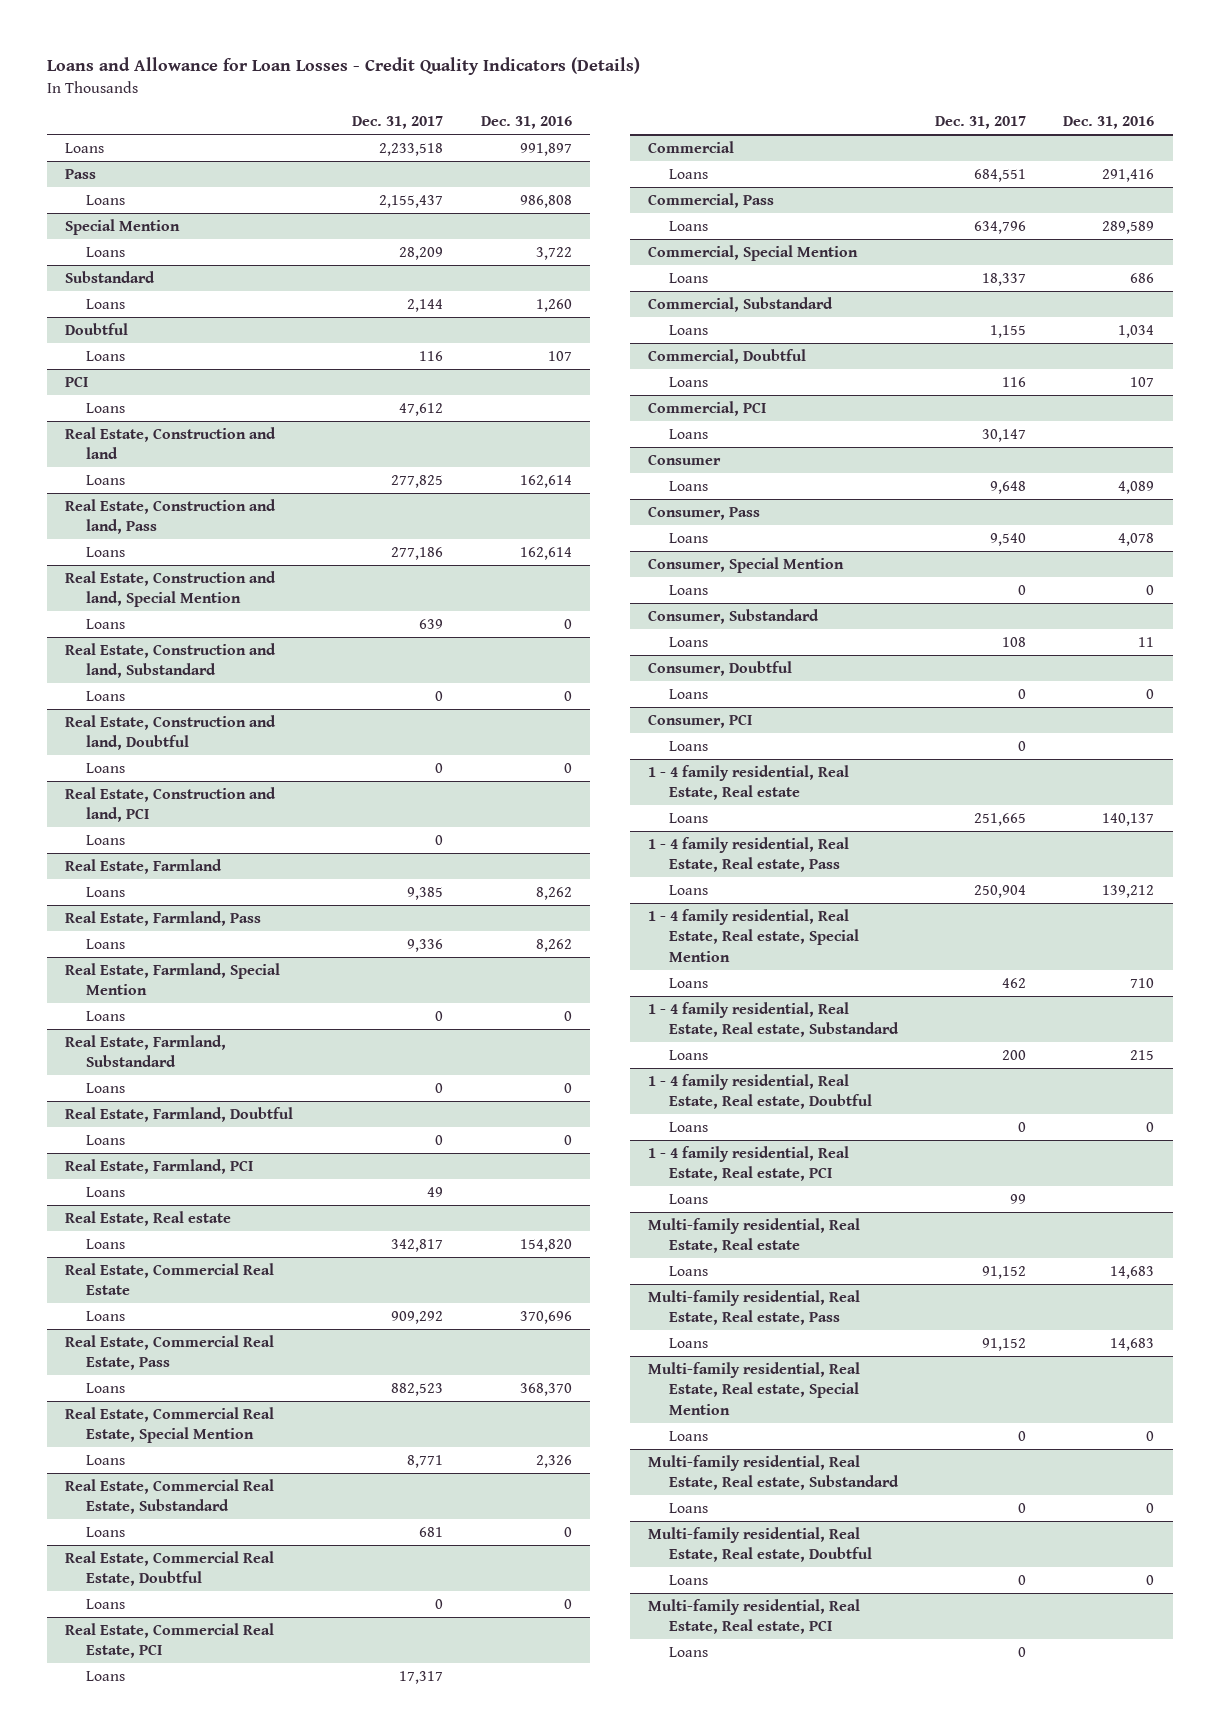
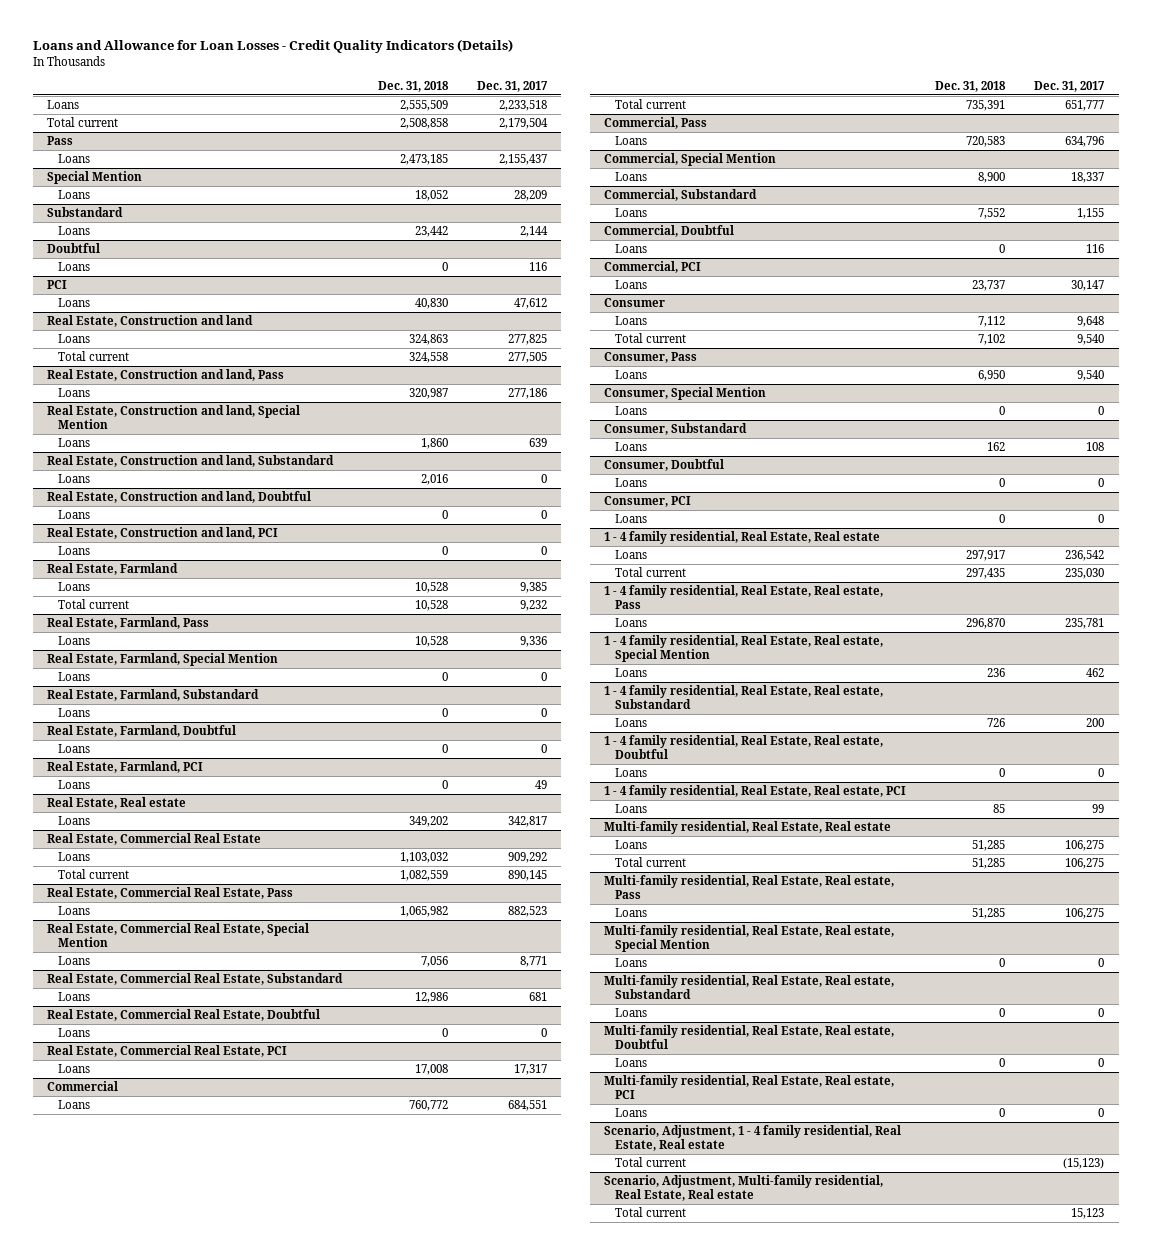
[480,116,572,130] Dec. 31, 2016 -> none
none -> [377,80,449,92] Dec. 31, 2018
none -> [46,117,118,128] Total current
none -> [58,351,130,362] Total current
none -> [58,599,130,610] Total current
none -> [58,869,130,880] Total current
none -> [615,99,687,110] Total current
none -> [615,333,687,344] Total current
[974,812,1027,826] 251,665 -> [1065,550,1105,562] 236,542
none -> [615,567,687,578] Total current
[974,884,1027,898] 250,904 -> [1065,618,1105,630] 235,781
[982,1265,1027,1279] 91,152 -> [1065,840,1105,852] 106,275
none -> [615,857,687,868] Total current
[982,1337,1027,1351] 91,152 -> [1065,908,1105,920] 106,275
none -> [604,1125,902,1151] Scenario, Adjustment, 1 - 4 family residential, Real Estate, Real estate
none -> [615,1157,687,1168] Total current
none -> [604,1175,884,1201] Scenario, Adjustment, Multi-family residential, Real Estate, Real estate
none -> [615,1207,687,1218] Total current

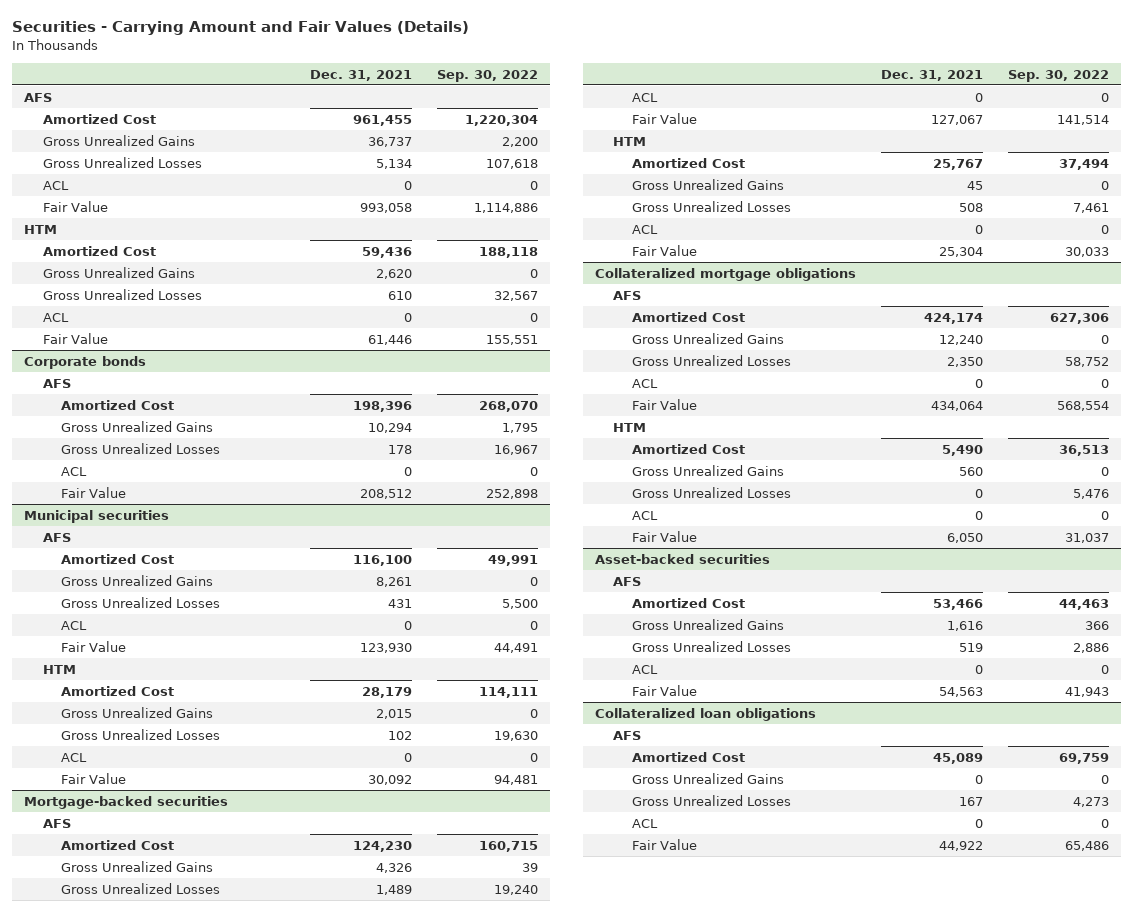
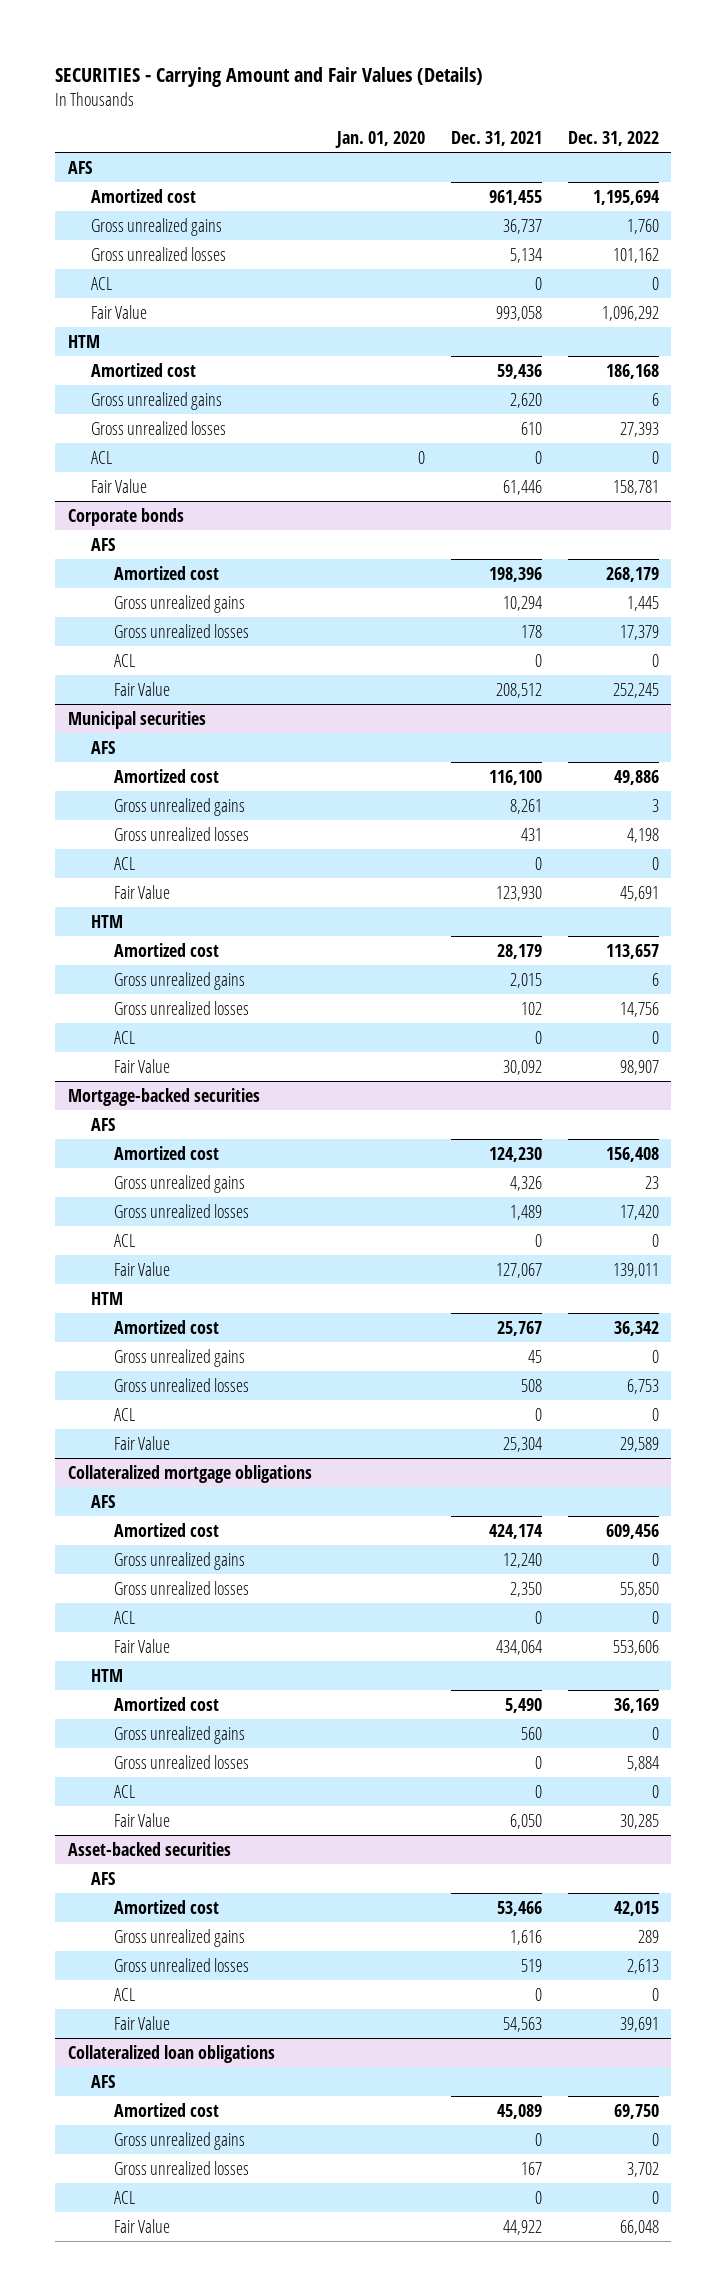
[11,21,469,36] Securities - Carrying Amount and Fair Values (Details) -> [54,66,483,87] SECURITIES - Carrying Amount and Fair Values (Details)
[436,69,538,82] Sep. 30, 2022 -> none
none -> [335,130,426,148] Jan. 01, 2020
none -> [567,130,659,146] Dec. 31, 2022
[42,113,156,124] Amortized Cost -> [90,188,196,203] Amortized cost
[42,134,195,146] Gross Unrealized Gains -> [90,217,222,236] Gross unrealized gains
[42,156,202,168] Gross Unrealized Losses -> [90,246,226,261] Gross unrealized losses
[42,245,156,256] Amortized Cost -> [90,362,196,377] Amortized cost
[42,266,195,278] Gross Unrealized Gains -> [90,391,222,410] Gross unrealized gains
[42,288,202,300] Gross Unrealized Losses -> [90,420,226,435] Gross unrealized losses
[60,399,174,410] Amortized Cost -> [113,565,219,580] Amortized cost
[60,420,213,432] Gross Unrealized Gains -> [113,594,245,613] Gross unrealized gains
[60,442,220,454] Gross Unrealized Losses -> [113,623,249,638] Gross unrealized losses
[60,553,174,564] Amortized Cost -> [113,768,219,783] Amortized cost
[60,574,213,586] Gross Unrealized Gains -> [113,797,245,816] Gross unrealized gains
[60,596,220,608] Gross Unrealized Losses -> [113,826,249,841] Gross unrealized losses
[60,685,174,696] Amortized Cost -> [113,942,219,957] Amortized cost
[60,706,213,718] Gross Unrealized Gains -> [113,971,245,990] Gross unrealized gains
[60,728,220,740] Gross Unrealized Losses -> [113,1000,249,1015] Gross unrealized losses
[60,839,174,850] Amortized Cost -> [113,1145,219,1160] Amortized cost
[60,860,213,872] Gross Unrealized Gains -> [113,1174,245,1193] Gross unrealized gains
[60,882,220,894] Gross Unrealized Losses -> [113,1203,249,1218] Gross unrealized losses
[631,157,745,168] Amortized Cost -> [113,1319,219,1334] Amortized cost
[631,178,784,190] Gross Unrealized Gains -> [113,1348,245,1367] Gross unrealized gains
[631,200,791,212] Gross Unrealized Losses -> [113,1377,249,1392] Gross unrealized losses
[631,311,745,322] Amortized Cost -> [113,1522,219,1537] Amortized cost
[631,332,784,344] Gross Unrealized Gains -> [113,1551,245,1570] Gross unrealized gains
[631,354,791,366] Gross Unrealized Losses -> [113,1580,249,1595] Gross unrealized losses
[631,443,745,454] Amortized Cost -> [113,1696,219,1711] Amortized cost
[631,464,784,476] Gross Unrealized Gains -> [113,1725,245,1744] Gross unrealized gains
[631,486,791,498] Gross Unrealized Losses -> [113,1754,249,1769] Gross unrealized losses
[631,597,745,608] Amortized Cost -> [113,1899,219,1914] Amortized cost
[631,618,784,630] Gross Unrealized Gains -> [113,1928,245,1947] Gross unrealized gains
[631,640,791,652] Gross Unrealized Losses -> [113,1957,249,1972] Gross unrealized losses
[631,751,745,762] Amortized Cost -> [113,2102,219,2117] Amortized cost
[631,772,784,784] Gross Unrealized Gains -> [113,2131,245,2150] Gross unrealized gains
[631,794,791,806] Gross Unrealized Losses -> [113,2160,249,2175] Gross unrealized losses

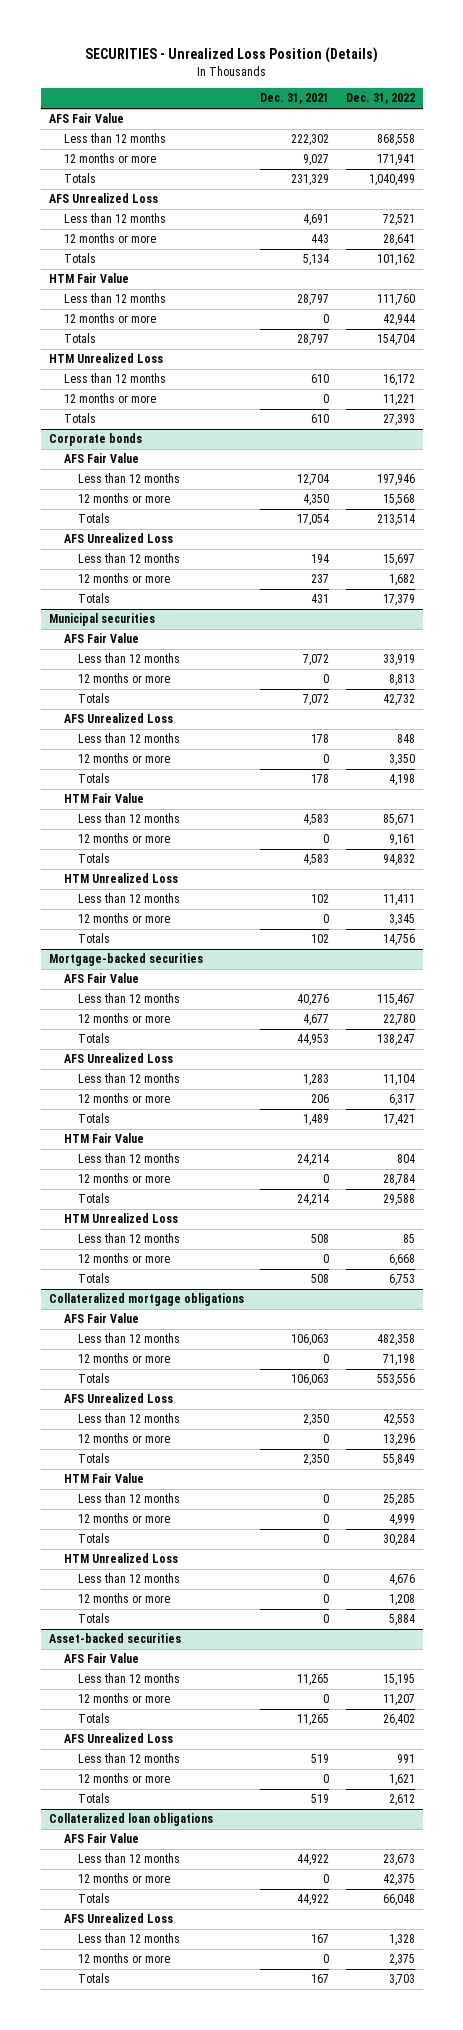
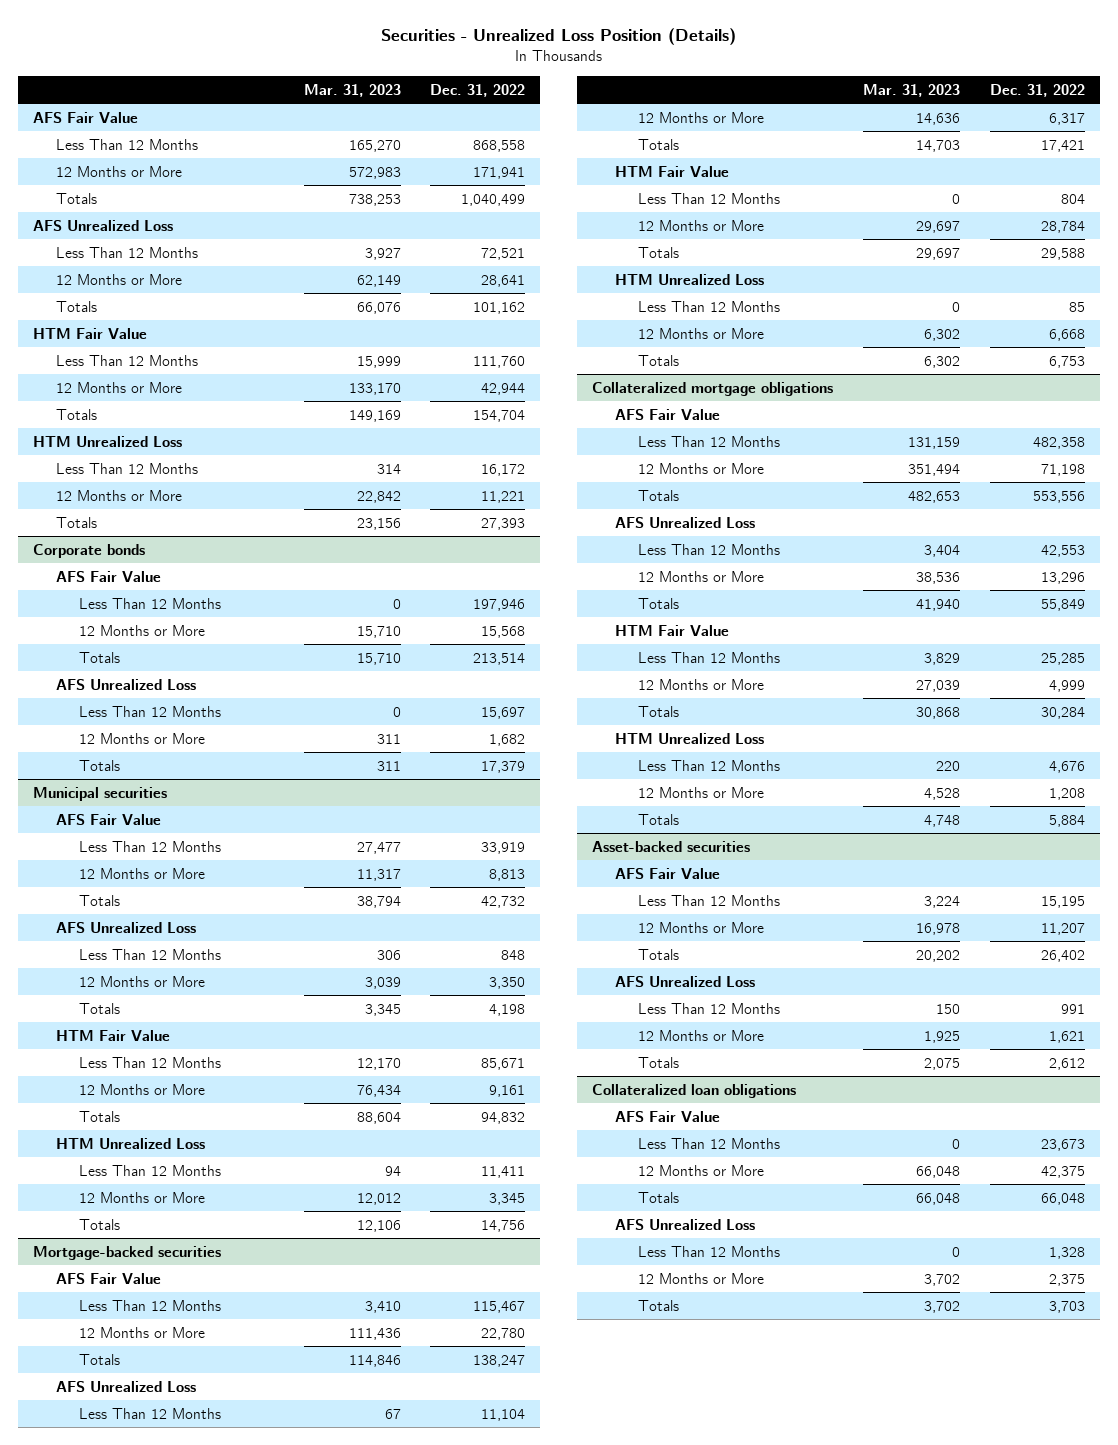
[84,47,378,64] SECURITIES - Unrealized Loss Position (Details) -> [380,28,736,46] Securities - Unrealized Loss Position (Details)
[260,93,330,105] Dec. 31, 2021 -> none
none -> [303,84,401,98] Mar. 31, 2023
[63,133,166,144] Less than 12 months -> [55,138,198,150] Less Than 12 Months
[63,153,156,164] 12 months or more -> [55,165,182,177] 12 Months or More
[63,213,166,224] Less than 12 months -> [55,246,198,258] Less Than 12 Months
[63,233,156,244] 12 months or more -> [55,273,182,285] 12 Months or More
[63,293,166,304] Less than 12 months -> [55,354,198,366] Less Than 12 Months
[63,313,156,324] 12 months or more -> [55,381,182,393] 12 Months or More
[63,373,166,384] Less than 12 months -> [55,462,198,474] Less Than 12 Months
[63,393,156,404] 12 months or more -> [55,489,182,501] 12 Months or More
[78,473,181,484] Less than 12 months -> [78,597,221,609] Less Than 12 Months
[78,493,171,504] 12 months or more -> [78,624,205,636] 12 Months or More
[78,553,181,564] Less than 12 months -> [78,705,221,717] Less Than 12 Months
[78,573,171,584] 12 months or more -> [78,732,205,744] 12 Months or More
[78,653,181,664] Less than 12 months -> [78,840,221,852] Less Than 12 Months
[78,673,171,684] 12 months or more -> [78,867,205,879] 12 Months or More
[78,733,181,744] Less than 12 months -> [78,948,221,960] Less Than 12 Months
[78,753,171,764] 12 months or more -> [78,975,205,987] 12 Months or More
[78,813,181,824] Less than 12 months -> [78,1056,221,1068] Less Than 12 Months
[78,833,171,844] 12 months or more -> [78,1083,205,1095] 12 Months or More
[78,893,181,904] Less than 12 months -> [78,1164,221,1176] Less Than 12 Months
[78,913,171,924] 12 months or more -> [78,1191,205,1203] 12 Months or More
[78,993,181,1004] Less than 12 months -> [78,1299,221,1311] Less Than 12 Months
[78,1013,171,1024] 12 months or more -> [78,1326,205,1338] 12 Months or More
[78,1073,181,1084] Less than 12 months -> [78,1407,221,1419] Less Than 12 Months
[78,1093,171,1104] 12 months or more -> [638,111,765,123] 12 Months or More
[78,1153,181,1164] Less than 12 months -> [638,192,781,204] Less Than 12 Months
[78,1173,171,1184] 12 months or more -> [638,219,765,231] 12 Months or More
[78,1233,181,1244] Less than 12 months -> [638,300,781,312] Less Than 12 Months
[78,1253,171,1264] 12 months or more -> [638,327,765,339] 12 Months or More
[78,1333,181,1344] Less than 12 months -> [638,435,781,447] Less Than 12 Months
[78,1353,171,1364] 12 months or more -> [638,462,765,474] 12 Months or More
[78,1413,181,1424] Less than 12 months -> [638,543,781,555] Less Than 12 Months
[78,1433,171,1444] 12 months or more -> [638,570,765,582] 12 Months or More
[78,1493,181,1504] Less than 12 months -> [638,651,781,663] Less Than 12 Months
[78,1513,171,1524] 12 months or more -> [638,678,765,690] 12 Months or More
[78,1573,181,1584] Less than 12 months -> [638,759,781,771] Less Than 12 Months
[78,1593,171,1604] 12 months or more -> [638,786,765,798] 12 Months or More
[78,1673,181,1684] Less than 12 months -> [638,894,781,906] Less Than 12 Months
[78,1693,171,1704] 12 months or more -> [638,921,765,933] 12 Months or More
[78,1753,181,1764] Less than 12 months -> [638,1002,781,1014] Less Than 12 Months
[78,1773,171,1784] 12 months or more -> [638,1029,765,1041] 12 Months or More
[78,1853,181,1864] Less than 12 months -> [638,1137,781,1149] Less Than 12 Months
[78,1873,171,1884] 12 months or more -> [638,1164,765,1176] 12 Months or More
[78,1933,181,1944] Less than 12 months -> [638,1245,781,1257] Less Than 12 Months
[78,1953,171,1964] 12 months or more -> [638,1272,765,1284] 12 Months or More

